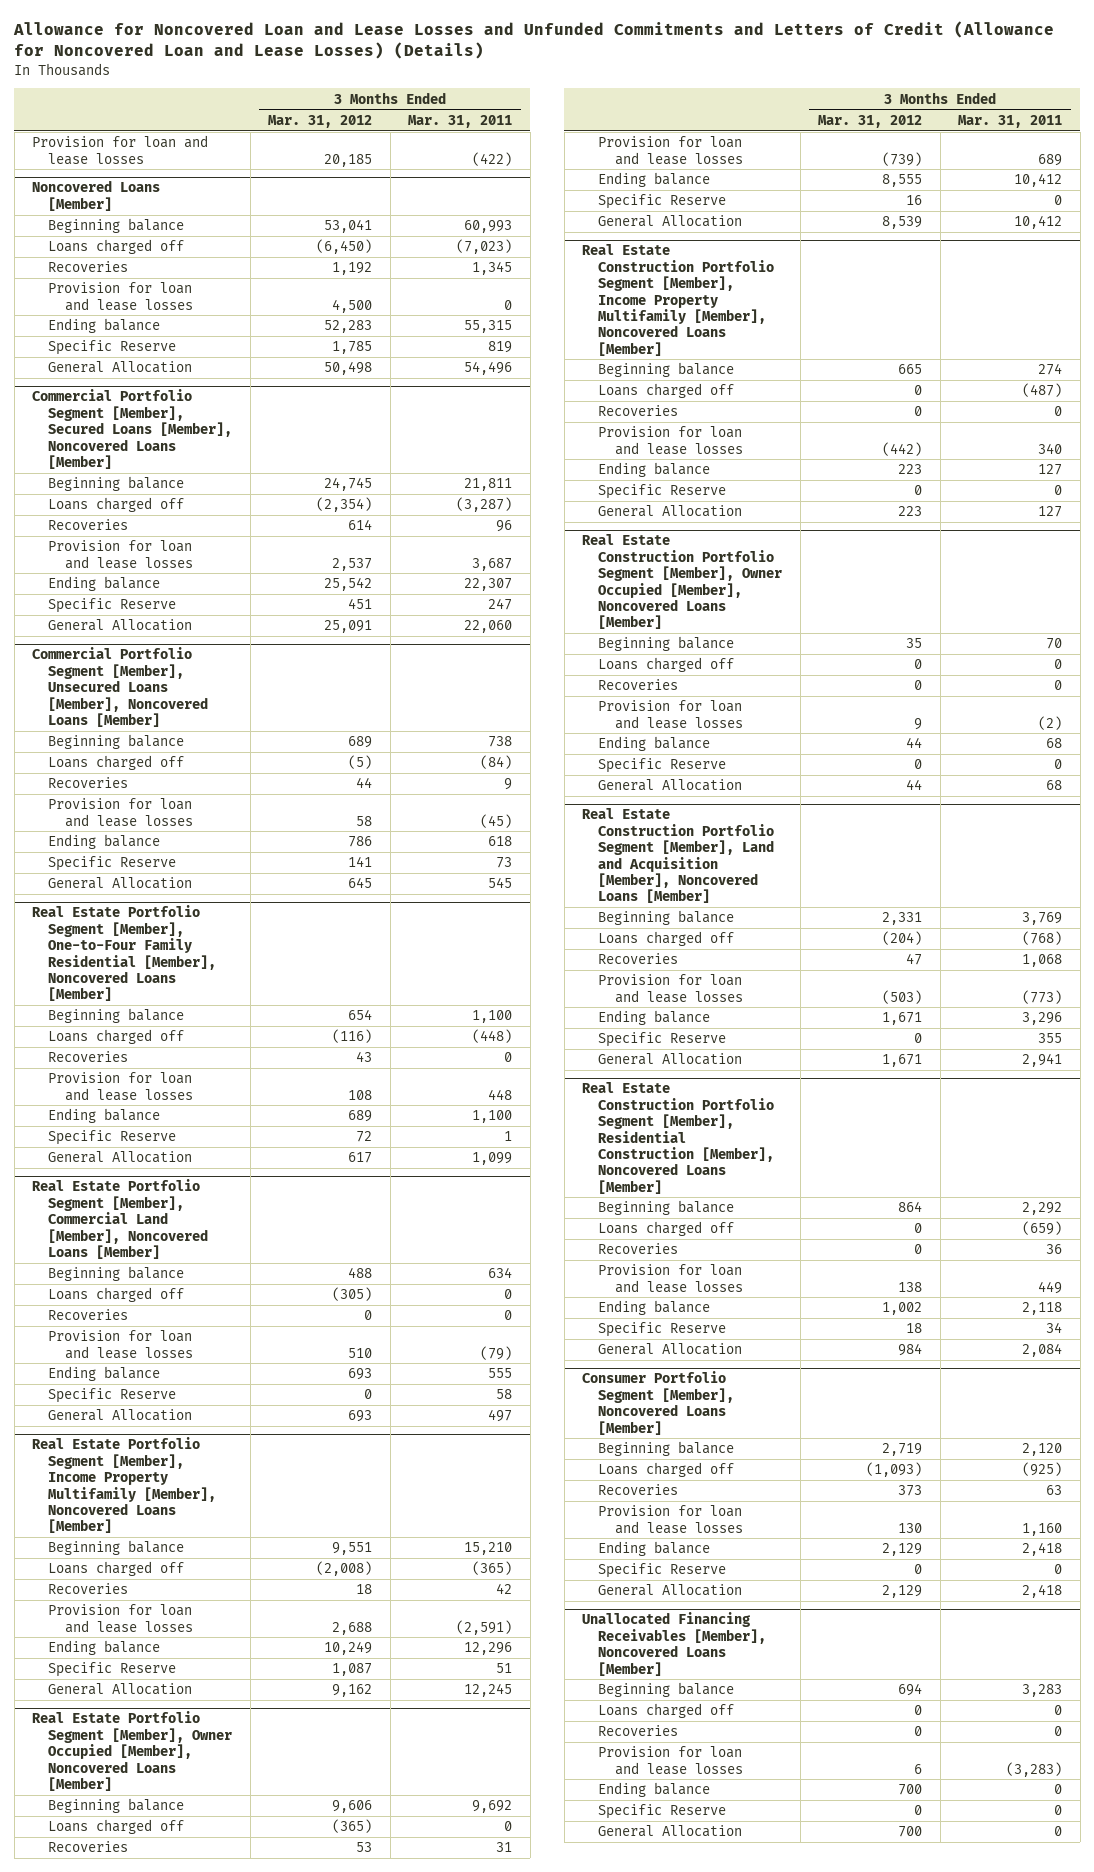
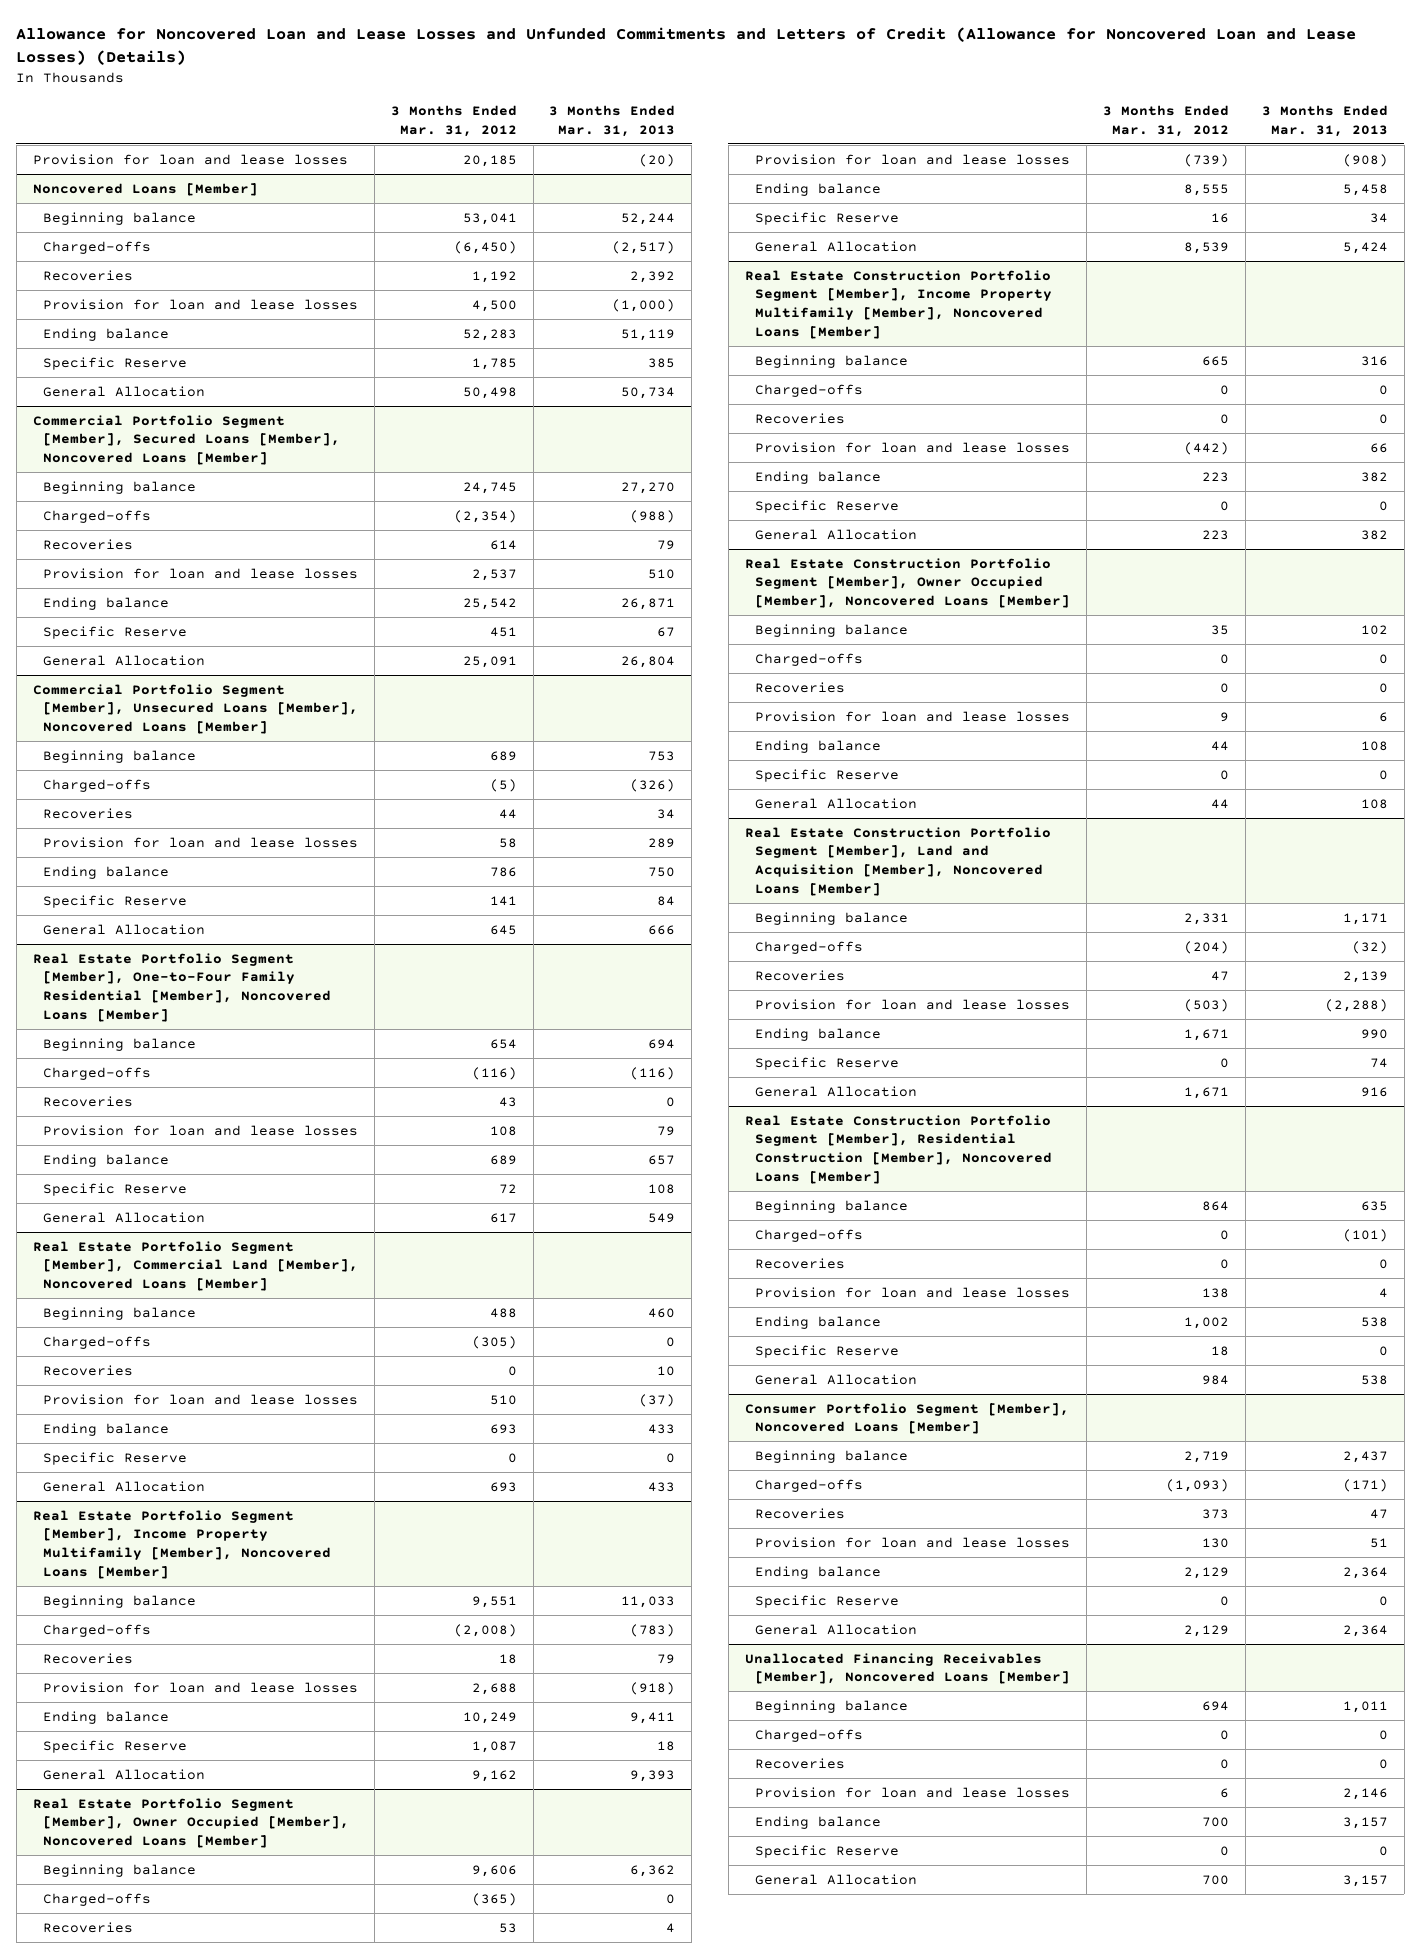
[408,114,513,128] Mar. 31, 2011 -> none
none -> [549,104,676,137] 3 Months Ended Mar. 31, 2013
[48,239,185,255] Loans charged off -> [42,240,151,254] Charged-offs
[48,497,185,513] Loans charged off -> [42,509,151,523] Charged-offs
[48,755,185,771] Loans charged off -> [42,778,151,792] Charged-offs
[48,1029,185,1045] Loans charged off -> [42,1066,151,1080] Charged-offs
[48,1287,185,1303] Loans charged off -> [42,1335,151,1349] Charged-offs
[48,1561,185,1577] Loans charged off -> [42,1623,151,1637] Charged-offs
[48,1819,185,1835] Loans charged off -> [42,1892,151,1906] Charged-offs
[598,383,735,399] Loans charged off -> [755,383,864,397] Charged-offs
[598,657,735,673] Loans charged off -> [755,652,864,666] Charged-offs
[598,931,735,947] Loans charged off -> [755,940,864,954] Charged-offs
[598,1221,735,1237] Loans charged off -> [755,1228,864,1242] Charged-offs
[598,1462,735,1478] Loans charged off -> [755,1478,864,1492] Charged-offs
[598,1703,735,1719] Loans charged off -> [755,1728,864,1742] Charged-offs

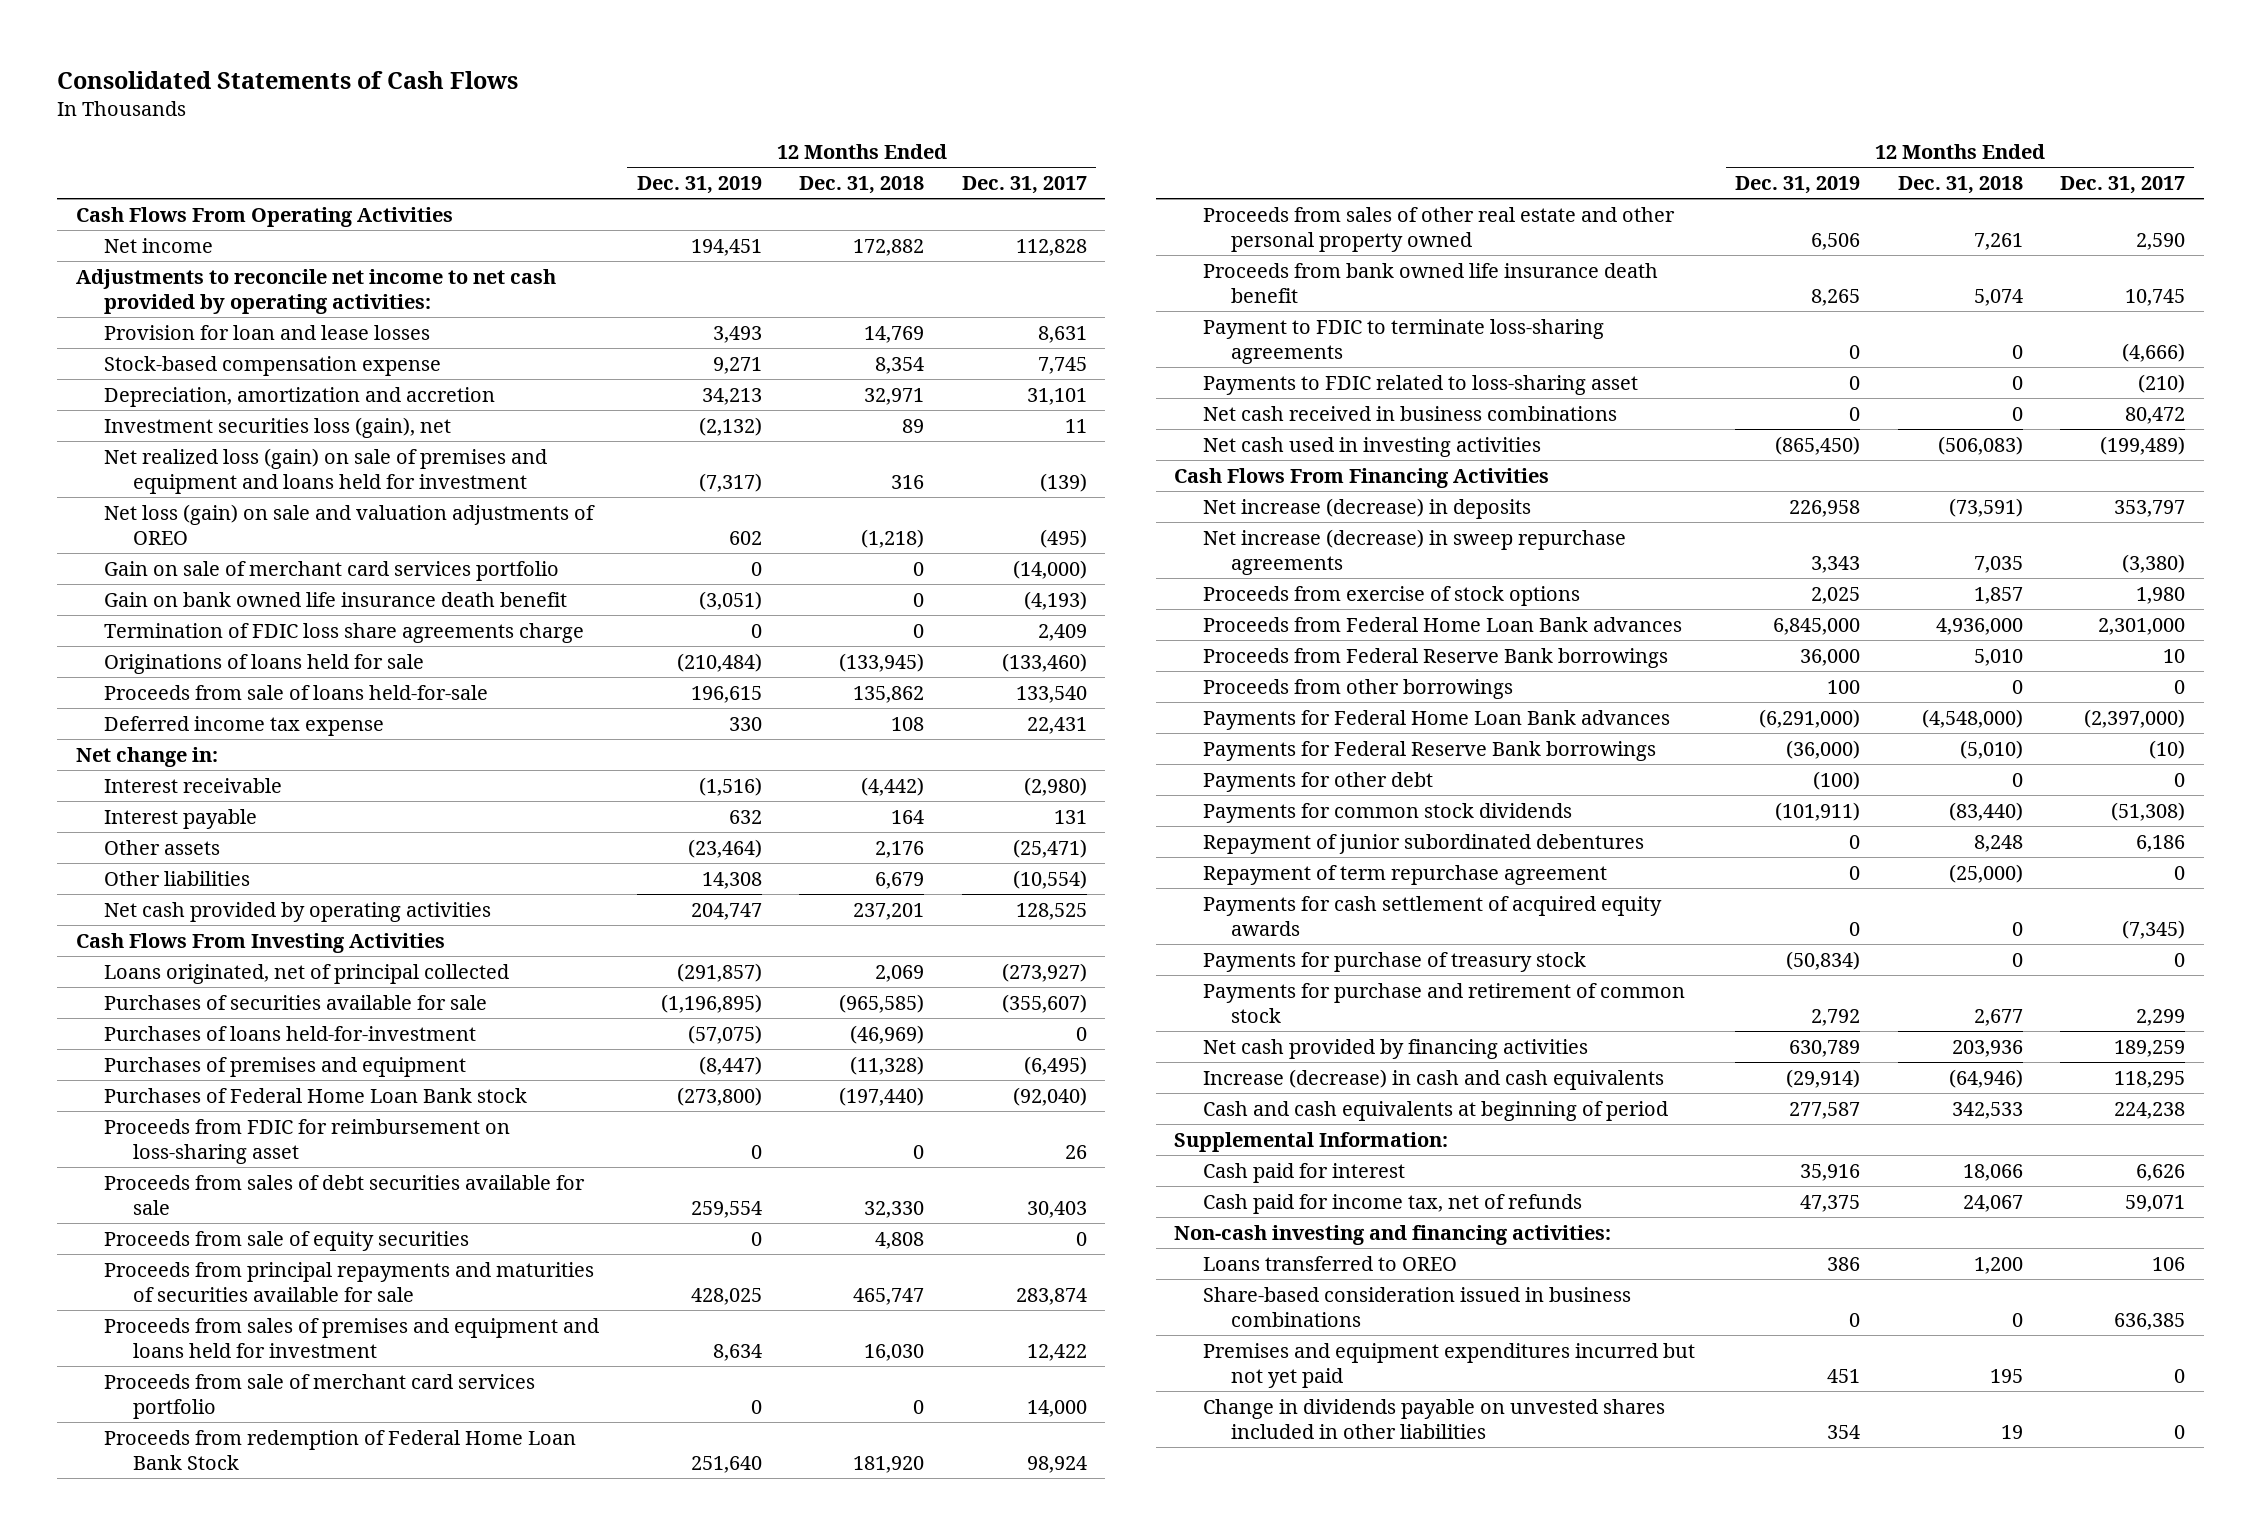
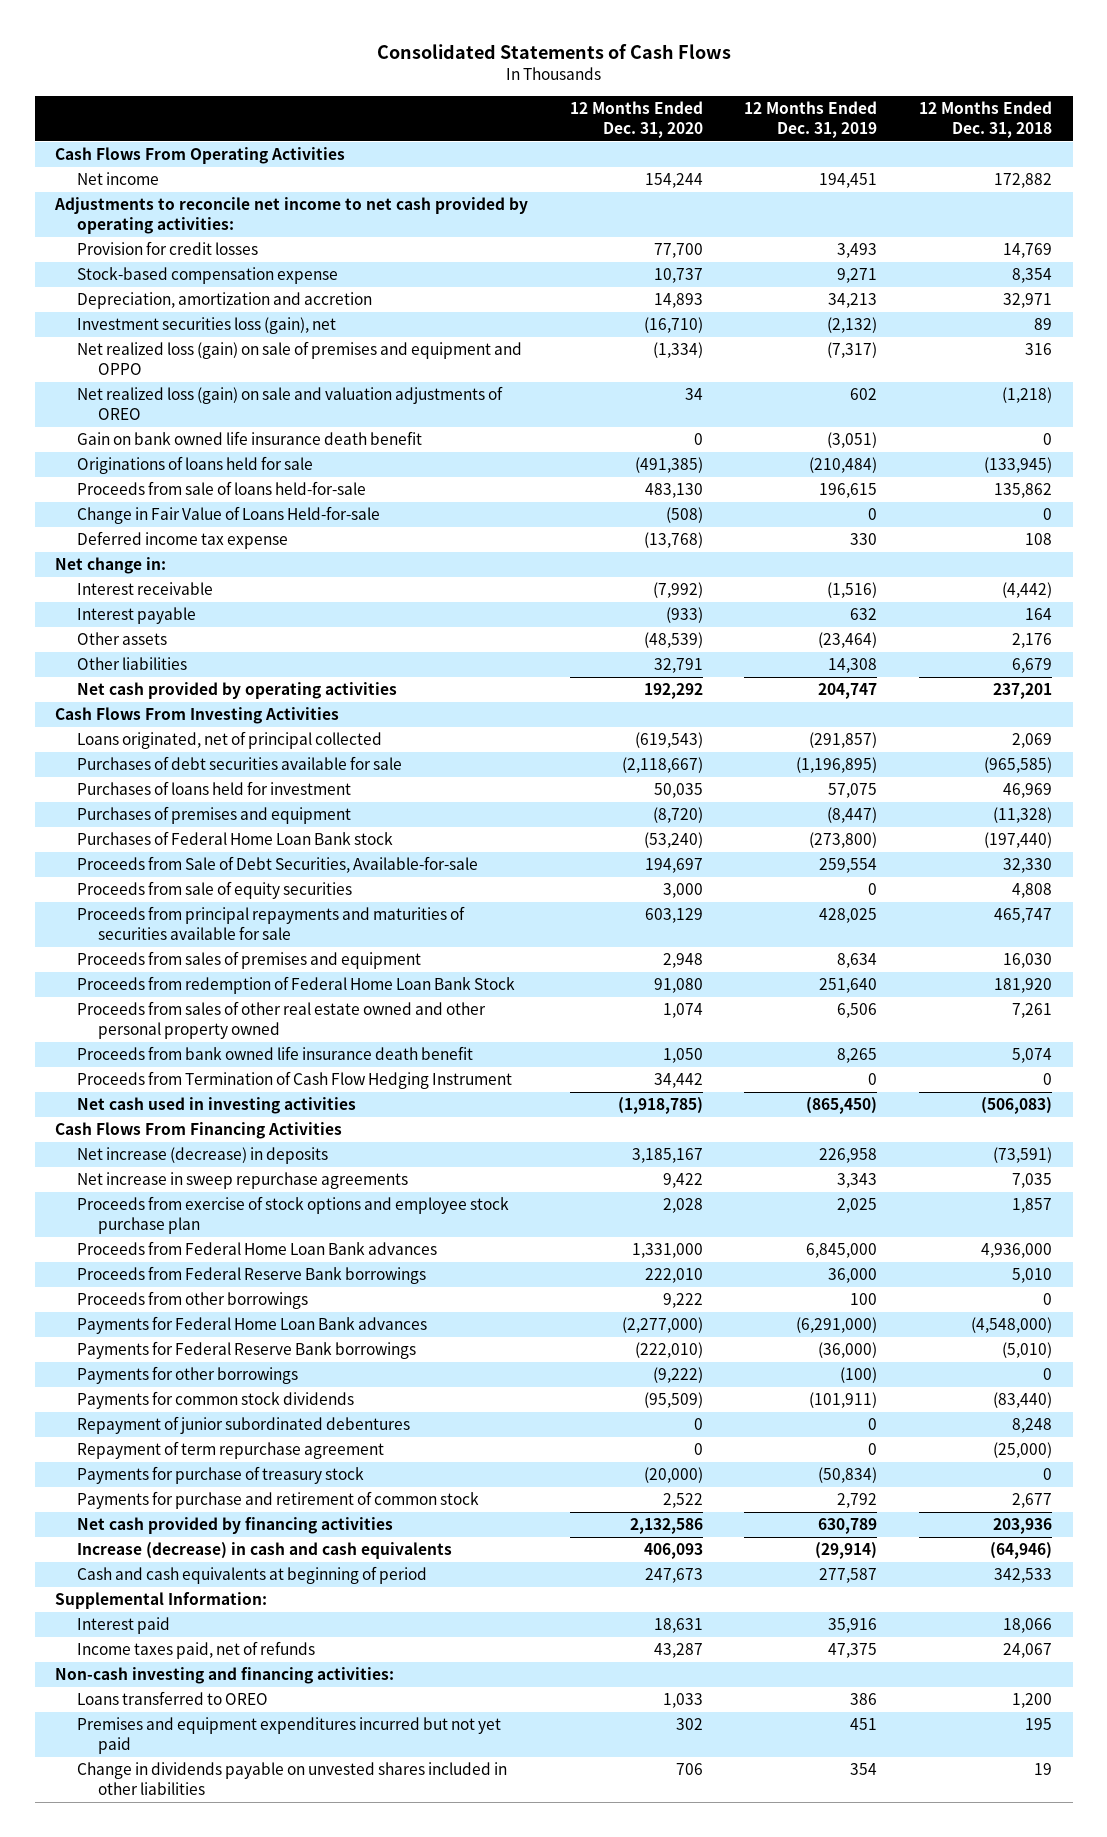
[961,176,1087,195] Dec. 31, 2017 -> none
none -> [569,100,703,139] 12 Months Ended Dec. 31, 2020
[104,324,431,340] Provision for loan and lease losses -> [76,241,258,256] Provision for credit losses
[104,560,560,581] Gain on sale of merchant card services portfolio -> none
[104,447,548,494] Net realized loss (gain) on sale of premises and equipment and loans held for investment -> [76,341,522,376] Net realized loss (gain) on sale of premises and equipment and OPPO
[104,503,596,545] Net loss (gain) on sale and valuation adjustments of OREO -> [76,386,503,421] Net realized loss (gain) on sale and valuation adjustments of OREO
[104,622,585,643] Termination of FDIC loss share agreements charge -> none
none -> [76,506,380,525] Change in Fair Value of Loans Held-for-sale
[104,994,488,1010] Purchases of securities available for sale -> [76,756,402,771] Purchases of debt securities available for sale
[104,1025,477,1041] Purchases of loans held-for-investment -> [76,781,351,796] Purchases of loans held for investment
[687,1024,762,1044] (57,075) -> [828,783,878,799] 57,075
[850,1024,925,1044] (46,969) -> [1003,783,1053,799] 46,969
[104,1118,511,1164] Proceeds from FDIC for reimbursement on loss-sharing asset -> none
[104,1174,586,1215] Proceeds from sales of debt securities available for sale -> [76,856,478,874] Proceeds from Sale of Debt Securities, Available-for-sale
[104,1373,536,1419] Proceeds from sale of merchant card services portfolio -> none
[104,1317,600,1358] Proceeds from sales of premises and equipment and loans held for investment -> [76,951,421,970] Proceeds from sales of premises and equipment
[1202,206,1675,252] Proceeds from sales of other real estate and other personal property owned -> [76,1001,486,1040] Proceeds from sales of other real estate owned and other personal property owned
[1202,318,1604,364] Payment to FDIC to terminate loss-sharing agreements -> none
[1202,374,1638,395] Payments to FDIC related to loss-sharing asset -> none
[1202,405,1617,421] Net cash received in business combinations -> none
none -> [76,1071,512,1090] Proceeds from Termination of Cash Flow Hedging Instrument
[1202,528,1626,575] Net increase (decrease) in sweep repurchase agreements -> [76,1172,408,1190] Net increase in sweep repurchase agreements
[1202,585,1580,606] Proceeds from exercise of stock options -> [76,1196,509,1235] Proceeds from exercise of stock options and employee stock purchase plan
[1202,771,1433,792] Payments for other debt -> [76,1366,298,1385] Payments for other borrowings
[1202,895,1662,936] Payments for cash settlement of acquired equity awards -> none
[1202,1162,1405,1183] Cash paid for interest -> [76,1617,170,1635] Interest paid
[1202,1193,1582,1214] Cash paid for income tax, net of refunds -> [76,1641,315,1660] Income taxes paid, net of refunds
[1202,1286,1631,1327] Share-based consideration issued in business combinations -> none

